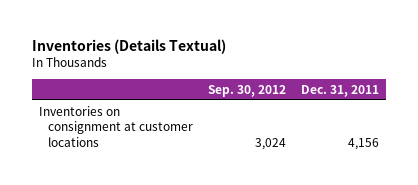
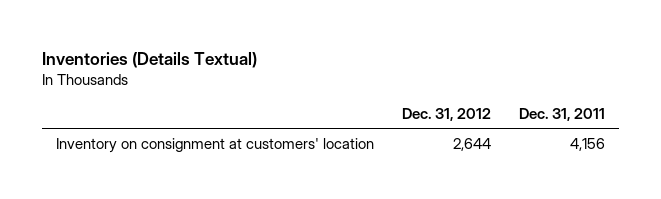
[207,84,286,97] Sep. 30, 2012 -> none
none -> [402,108,492,122] Dec. 31, 2012
[39,105,194,147] Inventories on consignment at customer locations -> [56,137,375,153] Inventory on consignment at customers' location

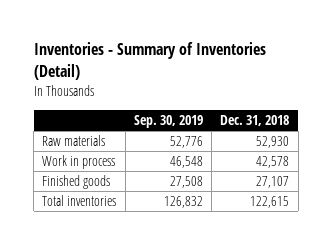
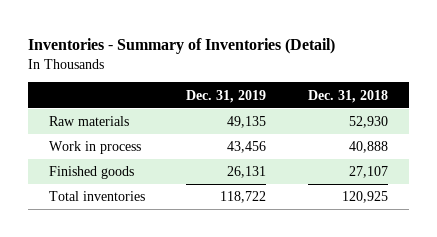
[133,114,203,128] Sep. 30, 2019 -> none
none -> [186,89,267,103] Dec. 31, 2019
[256,156,290,169] 42,578 -> [348,141,388,154] 40,888
[250,196,290,209] 122,615 -> [341,191,388,204] 120,925

